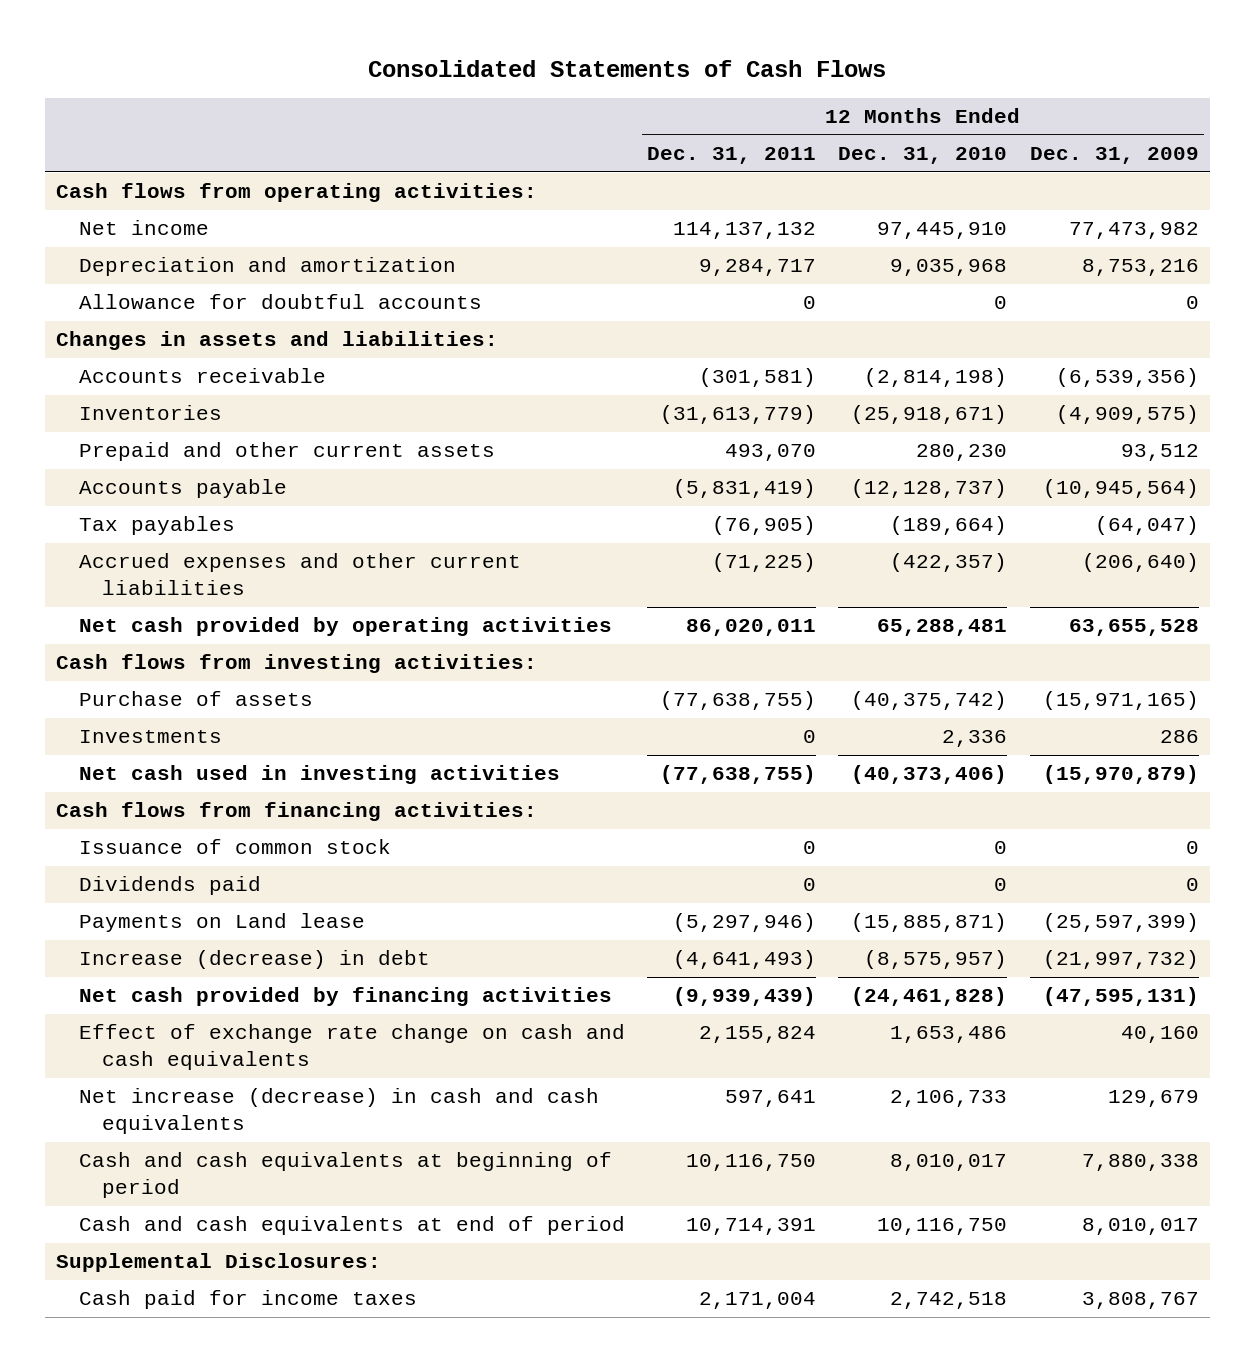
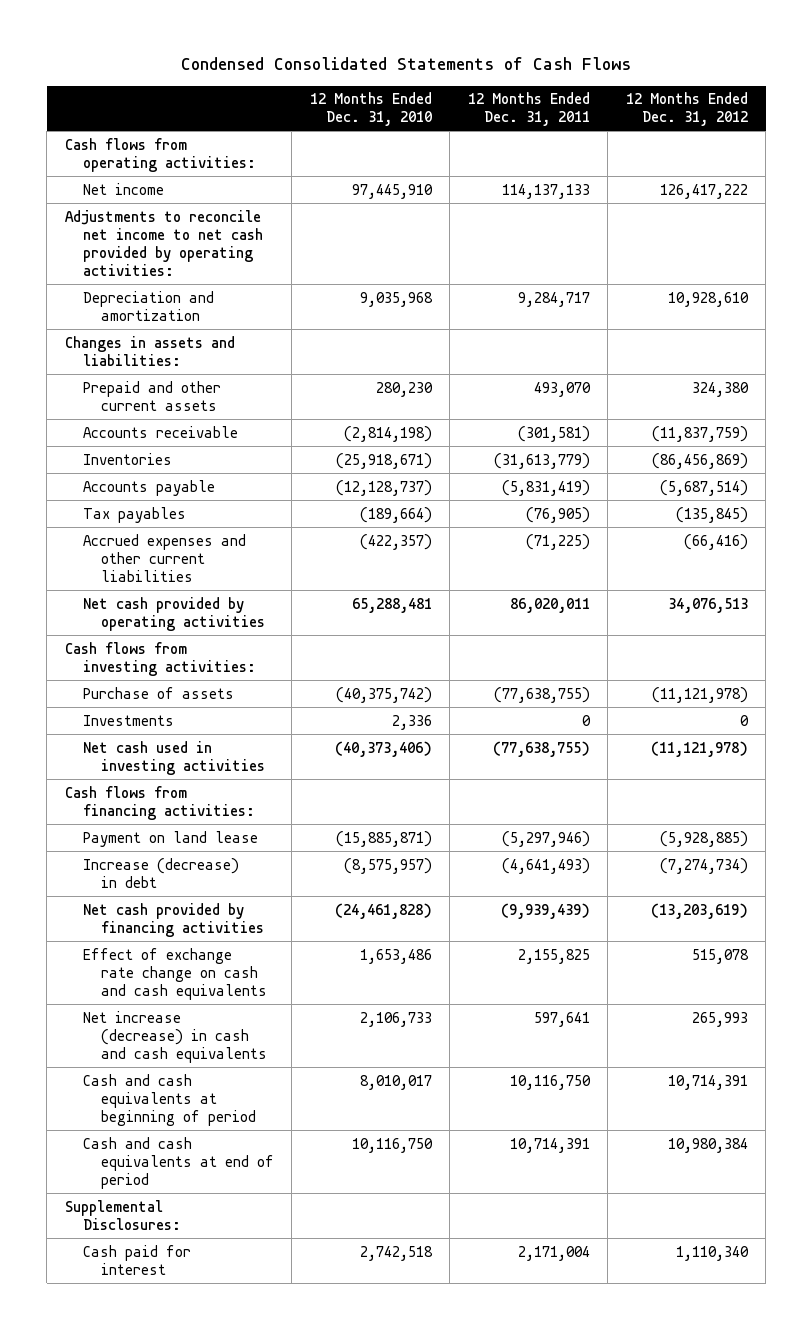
[368,59,887,77] Consolidated Statements of Cash Flows -> [181,57,632,71] Condensed Consolidated Statements of Cash Flows
[1029,147,1199,165] Dec. 31, 2009 -> none
none -> [625,92,748,127] 12 Months Ended Dec. 31, 2012
[673,222,817,240] 114,137,132 -> [501,183,590,199] 114,137,133
none -> [64,209,263,276] Adjustments to reconcile net income to net cash provided by operating activities:
[78,294,482,310] Allowance for doubtful accounts -> none
[78,442,495,462] Prepaid and other current assets -> [82,380,221,411] Prepaid and other current assets
[78,839,391,855] Issuance of common stock -> none
[78,876,261,896] Dividends paid -> none
[78,913,365,933] Payments on Land lease -> [82,830,258,847] Payment on land lease
[699,1026,817,1044] 2,155,824 -> [517,948,590,964] 2,155,825
[78,1290,417,1310] Cash paid for income taxes -> [82,1244,191,1275] Cash paid for interest

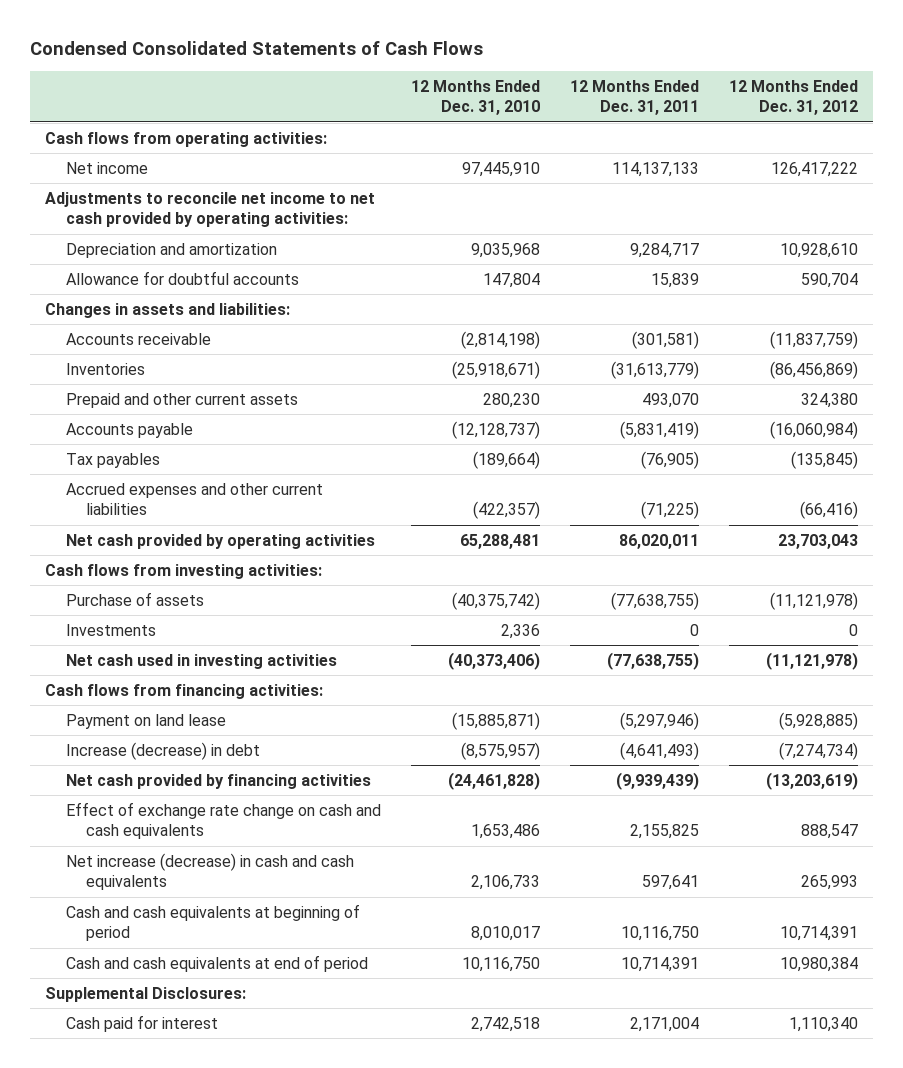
none -> [65,270,299,285] Allowance for doubtful accounts
[82,380,221,411] Prepaid and other current assets -> [65,392,298,408] Prepaid and other current assets
[659,479,748,496] (5,687,514) -> [769,420,858,439] (16,060,984)
[667,597,748,613] 34,076,513 -> [777,533,858,549] 23,703,043
[691,948,749,964] 515,078 -> [800,824,858,840] 888,547

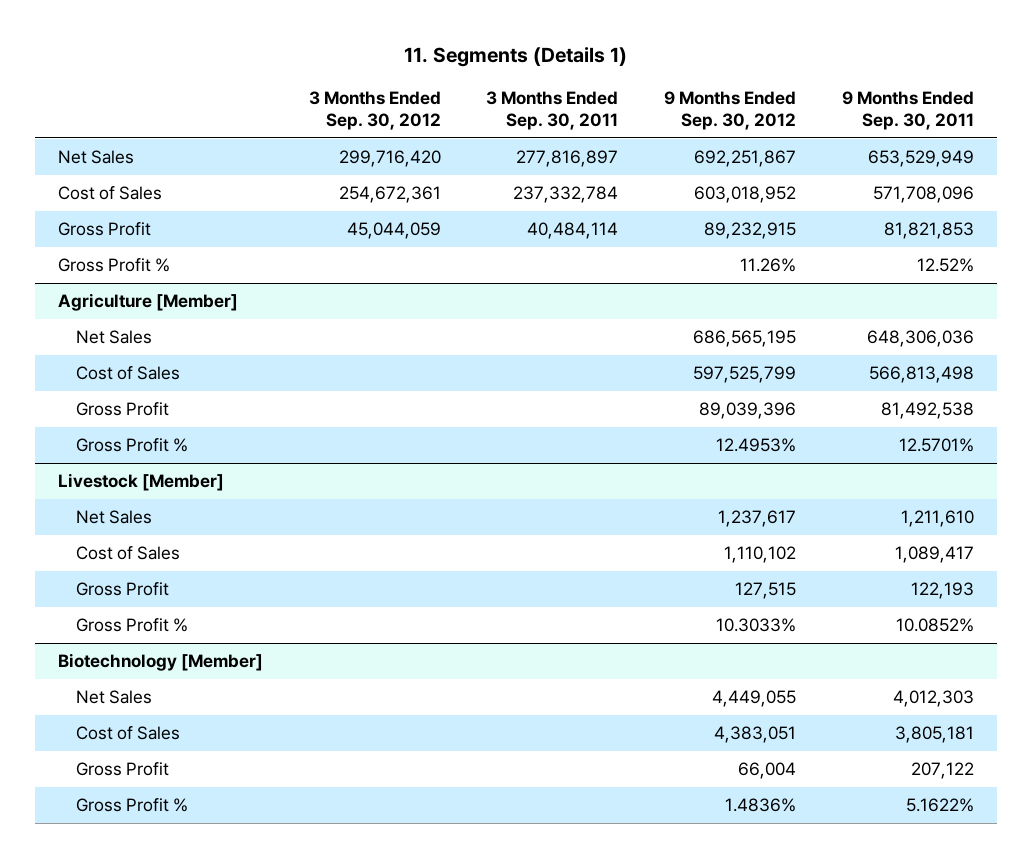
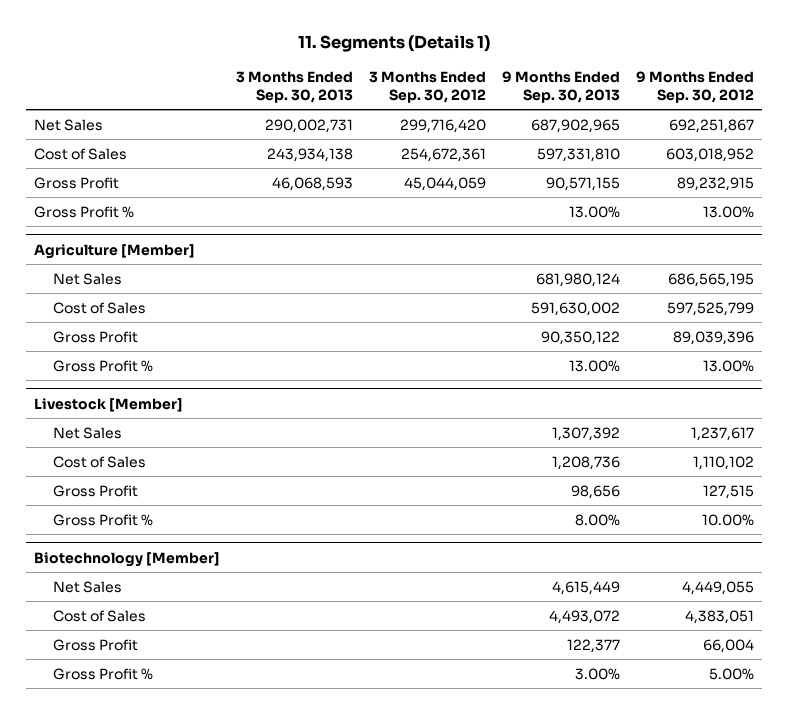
[486,90,619,131] 3 Months Ended Sep. 30, 2011 -> none
[842,90,975,131] 9 Months Ended Sep. 30, 2011 -> none
none -> [235,71,353,103] 3 Months Ended Sep. 30, 2013
none -> [501,71,620,103] 9 Months Ended Sep. 30, 2013
[740,258,797,273] 11.26% -> [702,205,754,218] 13.00%
[716,438,797,453] 12.4953% -> [702,359,754,372] 13.00%
[716,618,797,633] 10.3033% -> [701,513,754,526] 10.00%
[725,798,797,813] 1.4836% -> [708,667,754,680] 5.00%

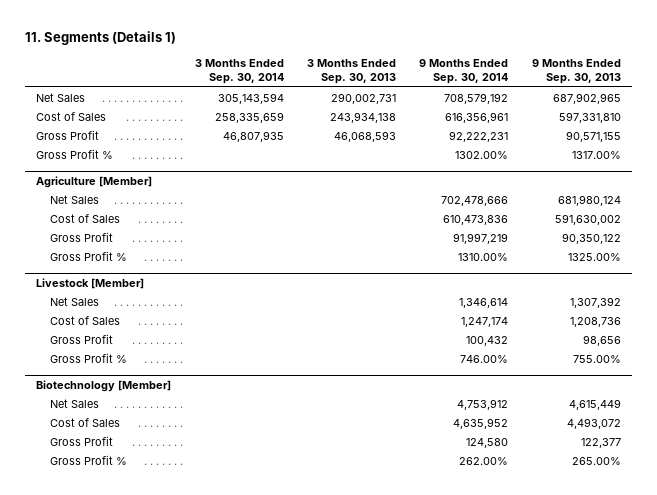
[368,71,486,103] 3 Months Ended Sep. 30, 2012 -> none
[635,71,754,103] 9 Months Ended Sep. 30, 2012 -> none
none -> [194,58,284,85] 3 Months Ended Sep. 30, 2014
none -> [419,58,509,85] 9 Months Ended Sep. 30, 2014
[568,205,620,218] 13.00% -> [571,150,621,159] 1317.00%
[568,359,620,372] 13.00% -> [567,252,621,261] 1325.00%
[574,513,620,526] 8.00% -> [572,354,621,363] 755.00%
[574,667,620,680] 3.00% -> [571,456,621,465] 265.00%

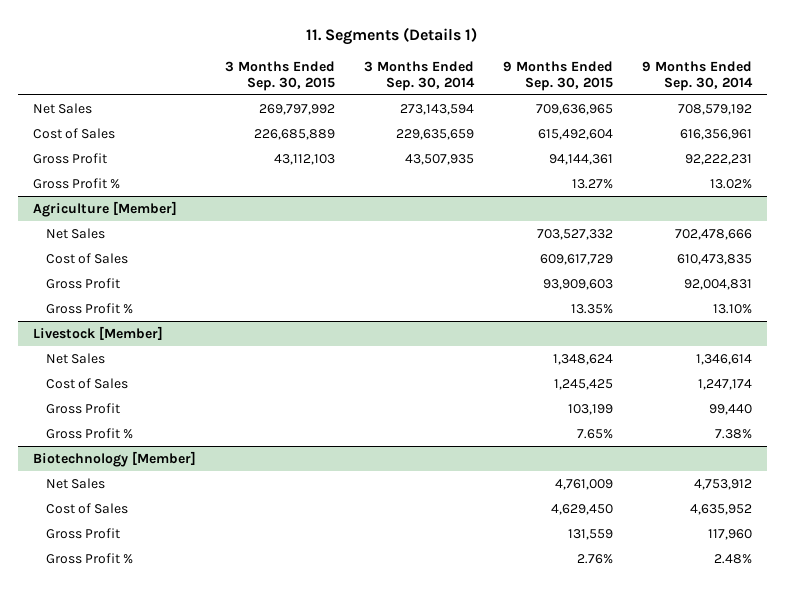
[307,58,397,85] 3 Months Ended Sep. 30, 2013 -> none
[531,58,621,85] 9 Months Ended Sep. 30, 2013 -> none
none -> [224,60,335,91] 3 Months Ended Sep. 30, 2015
none -> [503,60,614,91] 9 Months Ended Sep. 30, 2015
[217,92,284,104] 305,143,594 -> [399,103,474,115] 273,143,594
[214,111,284,123] 258,335,659 -> [395,128,474,140] 229,635,659
[222,130,284,142] 46,807,935 -> [404,153,474,165] 43,507,935
[455,150,509,159] 1302.00% -> [710,178,753,189] 13.02%
[443,214,509,225] 610,473,836 -> [677,253,753,265] 610,473,835
[453,232,509,244] 91,997,219 -> [684,278,753,290] 92,004,831
[458,252,509,261] 1310.00% -> [713,303,753,314] 13.10%
[466,335,509,346] 100,432 -> [709,403,753,415] 99,440
[460,354,509,363] 746.00% -> [715,428,753,439] 7.38%
[466,437,509,448] 124,580 -> [708,528,753,540] 117,960
[459,456,509,465] 262.00% -> [714,553,753,564] 2.48%

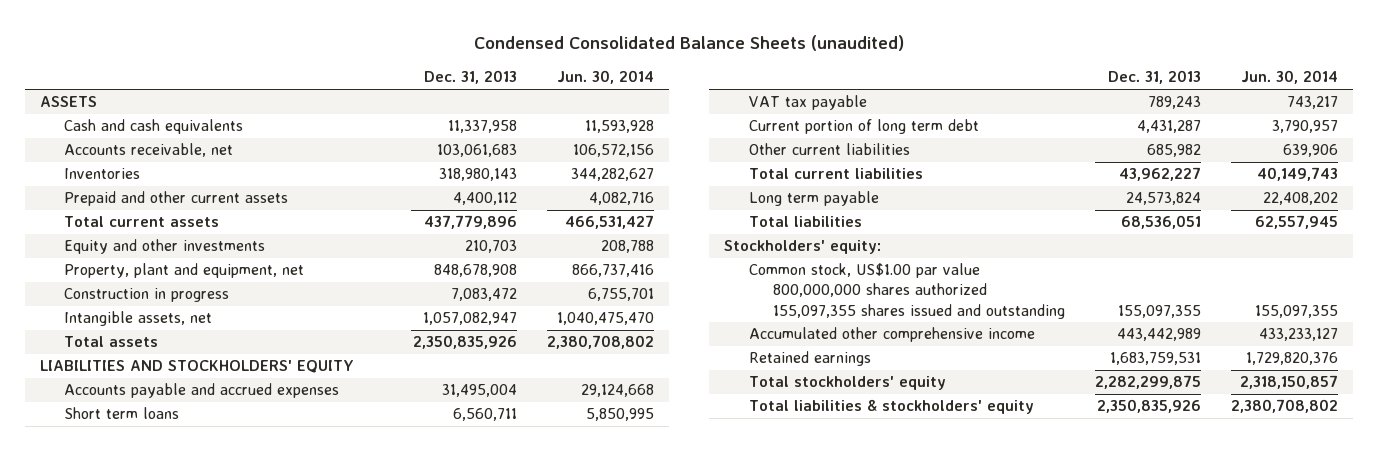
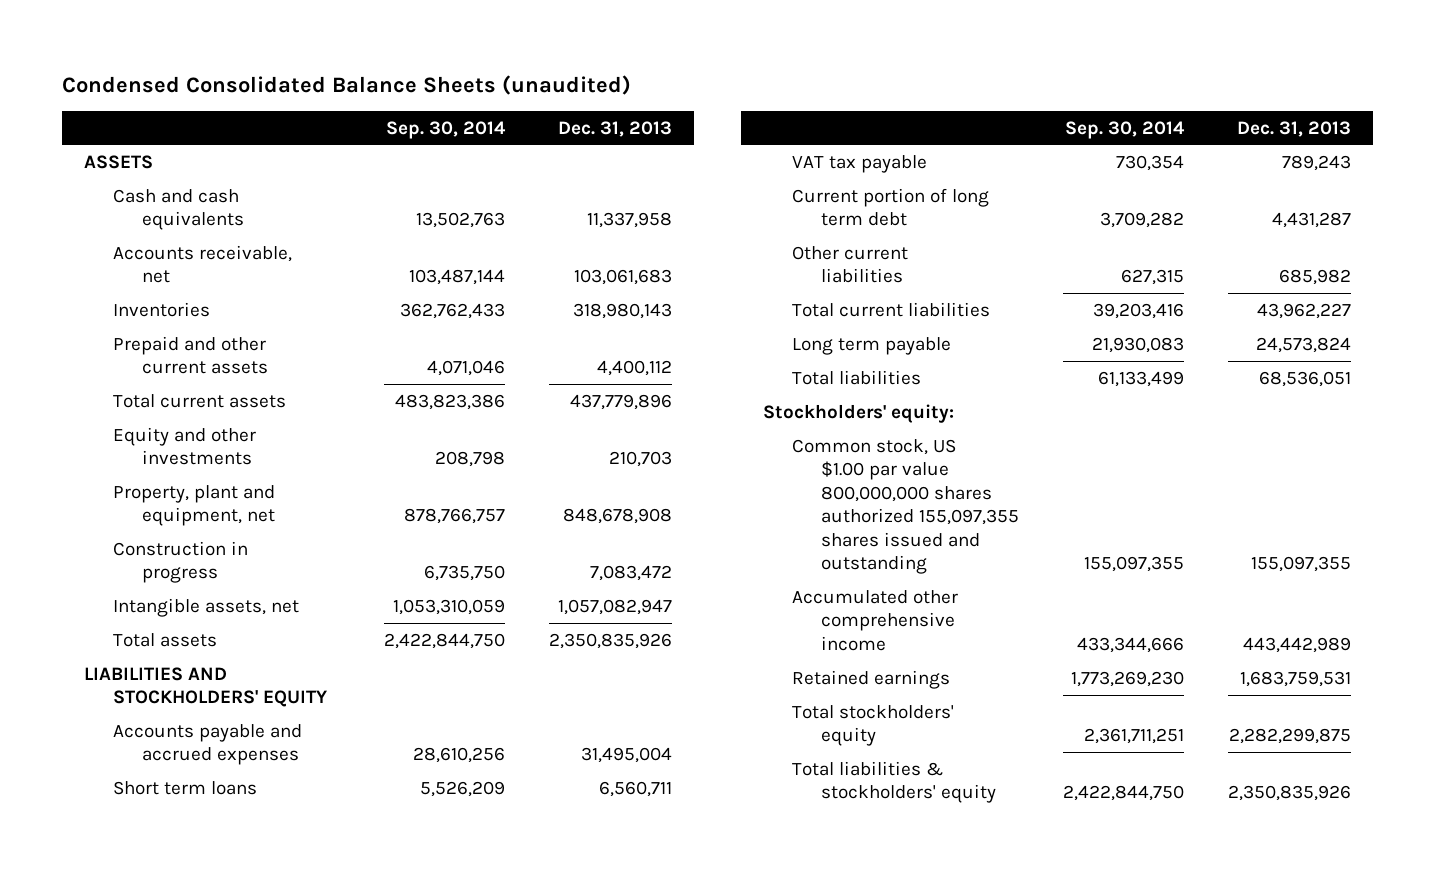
[557,70,655,85] Jun. 30, 2014 -> none
none -> [385,120,506,139] Sep. 30, 2014
[748,263,1066,319] Common stock, US$1.00 par value 800,000,000 shares authorized 155,097,355 shares issued and outstanding -> [792,438,1019,575] Common stock, US $1.00 par value 800,000,000 shares authorized 155,097,355 shares issued and outstanding

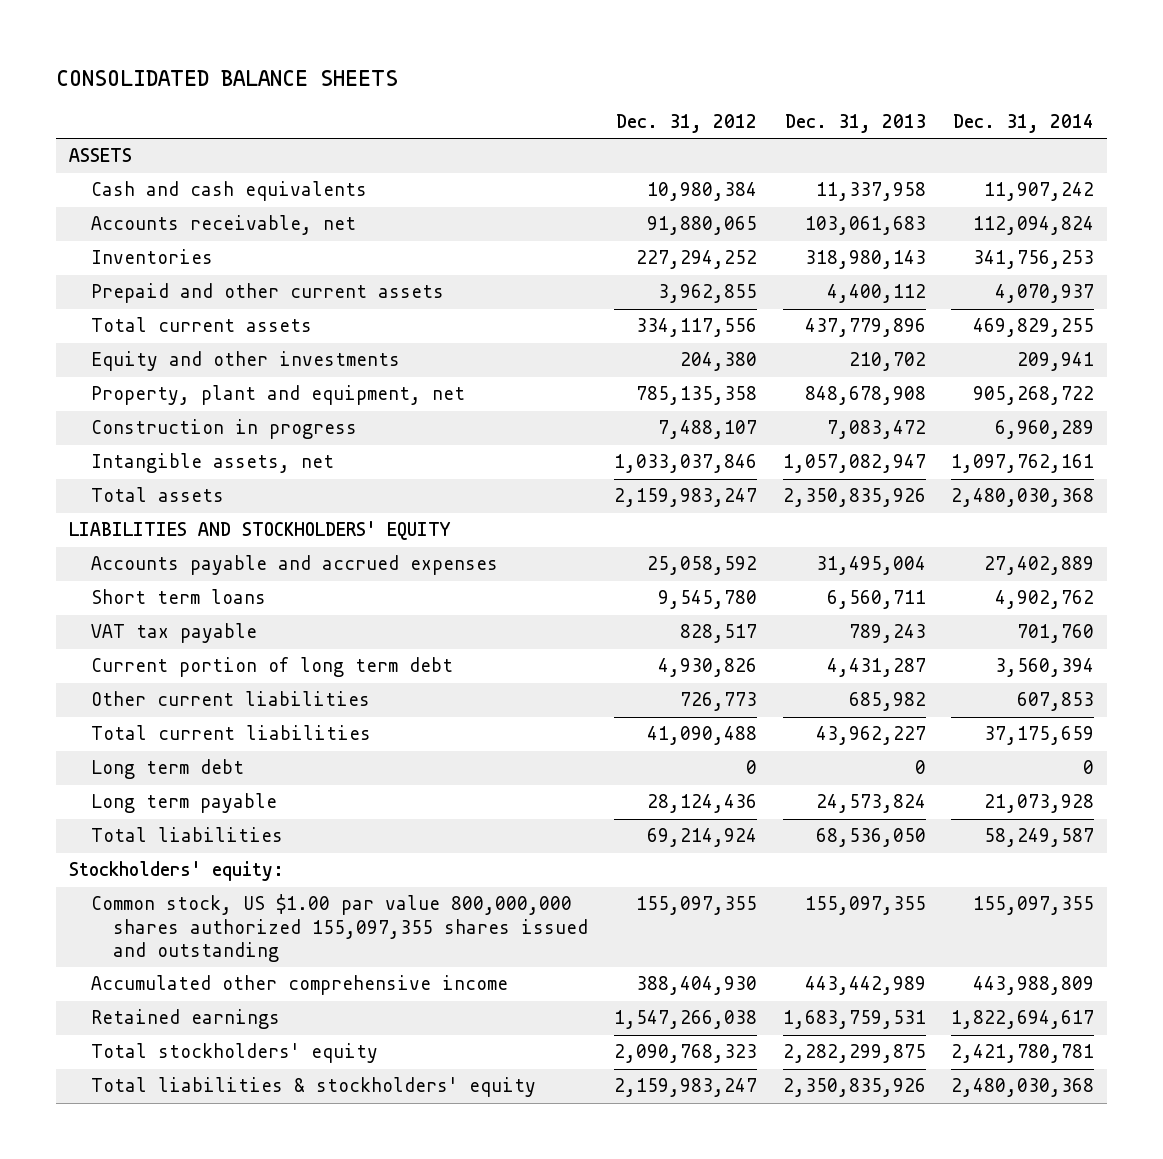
[62,74,632,95] Condensed Consolidated Balance Sheets (unaudited) -> [56,69,399,86] CONSOLIDATED BALANCE SHEETS
[385,120,506,139] Sep. 30, 2014 -> none
none -> [616,113,758,133] Dec. 31, 2012
none -> [953,113,1095,133] Dec. 31, 2014
[608,451,672,468] 210,703 -> [848,352,926,372] 210,702
none -> [91,759,245,780] Long term debt
[1258,370,1351,387] 68,536,051 -> [815,828,926,848] 68,536,050

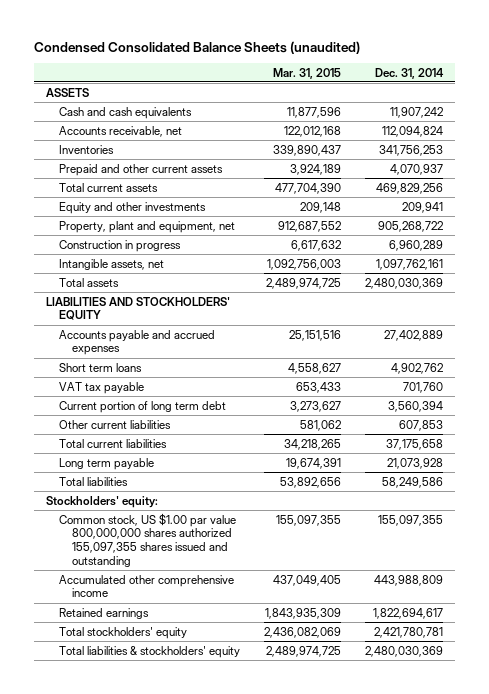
[56,69,399,86] CONSOLIDATED BALANCE SHEETS -> [33,40,360,54] Condensed Consolidated Balance Sheets (unaudited)
[616,113,758,133] Dec. 31, 2012 -> none
[784,113,926,133] Dec. 31, 2013 -> none
none -> [272,67,341,79] Mar. 31, 2015
[973,318,1095,338] 469,829,255 -> [375,182,443,194] 469,829,256
[951,488,1095,508] 2,480,030,368 -> [364,277,443,289] 2,480,030,369
[91,759,245,780] Long term debt -> none
[984,726,1095,746] 37,175,659 -> [385,438,443,450] 37,175,658
[984,828,1095,848] 58,249,587 -> [381,476,443,488] 58,249,586
[951,1078,1095,1098] 2,480,030,368 -> [364,645,443,657] 2,480,030,369

